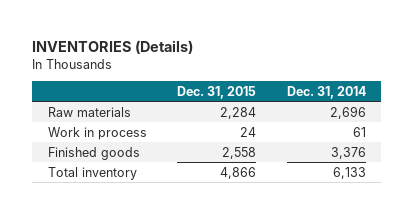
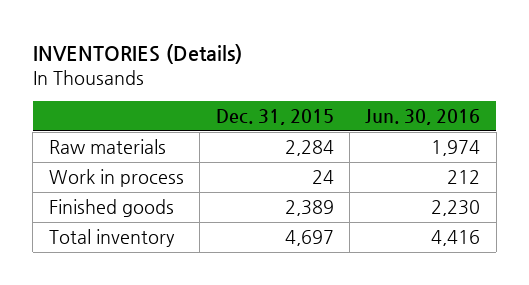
[287,85,367,99] Dec. 31, 2014 -> none
none -> [365,109,481,126] Jun. 30, 2016
[222,146,257,159] 2,558 -> [284,200,334,217] 2,389
[220,166,257,179] 4,866 -> [284,230,334,247] 4,697

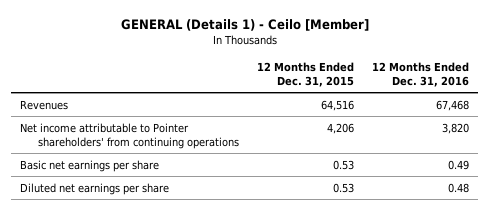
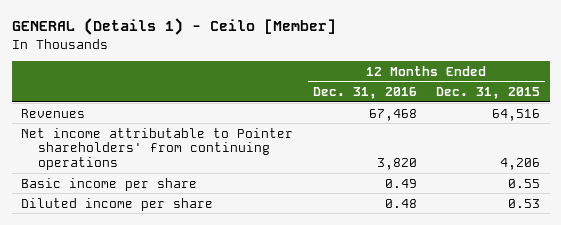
[20,159,160,172] Basic net earnings per share -> [21,177,198,191] Basic income per share
[332,159,354,170] 0.53 -> [508,178,541,188] 0.55
[20,182,170,195] Diluted net earnings per share -> [21,197,214,211] Diluted income per share

